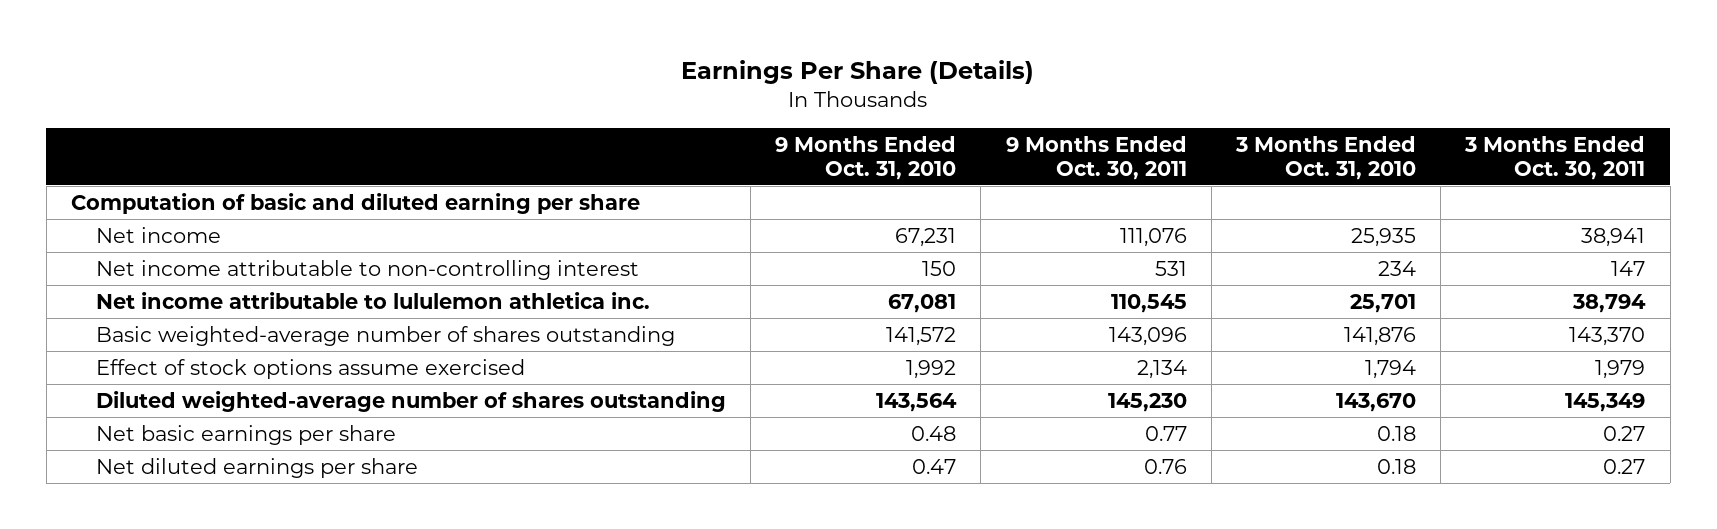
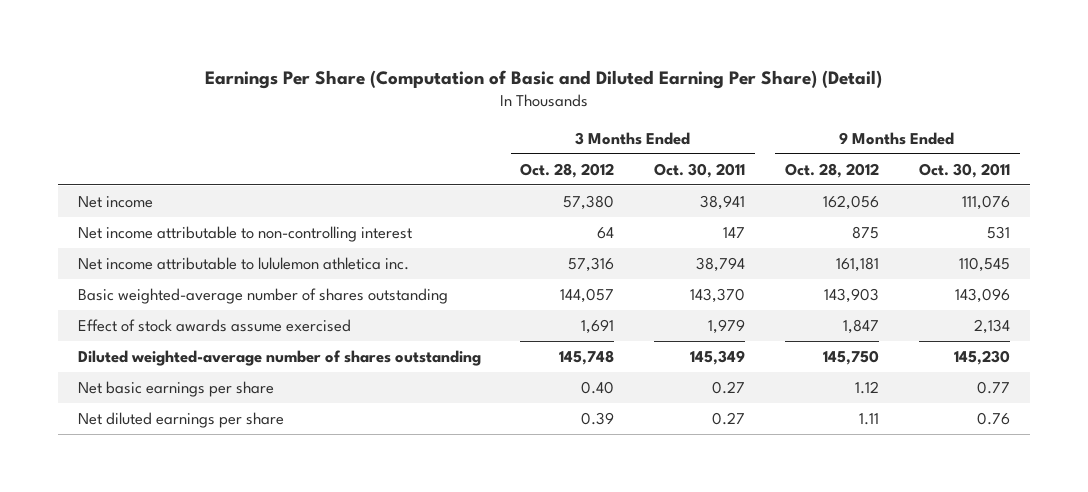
[681,59,1035,84] Earnings Per Share (Details) -> [204,69,882,89] Earnings Per Share (Computation of Basic and Diluted Earning Per Share) (Detail)
[775,135,957,180] 9 Months Ended Oct. 31, 2010 -> none
[1234,135,1416,180] 3 Months Ended Oct. 31, 2010 -> none
none -> [520,162,615,178] Oct. 28, 2012
none -> [785,162,880,178] Oct. 28, 2012
[71,192,641,214] Computation of basic and diluted earning per share -> none
[95,358,525,379] Effect of stock options assume exercised -> [77,318,351,332] Effect of stock awards assume exercised

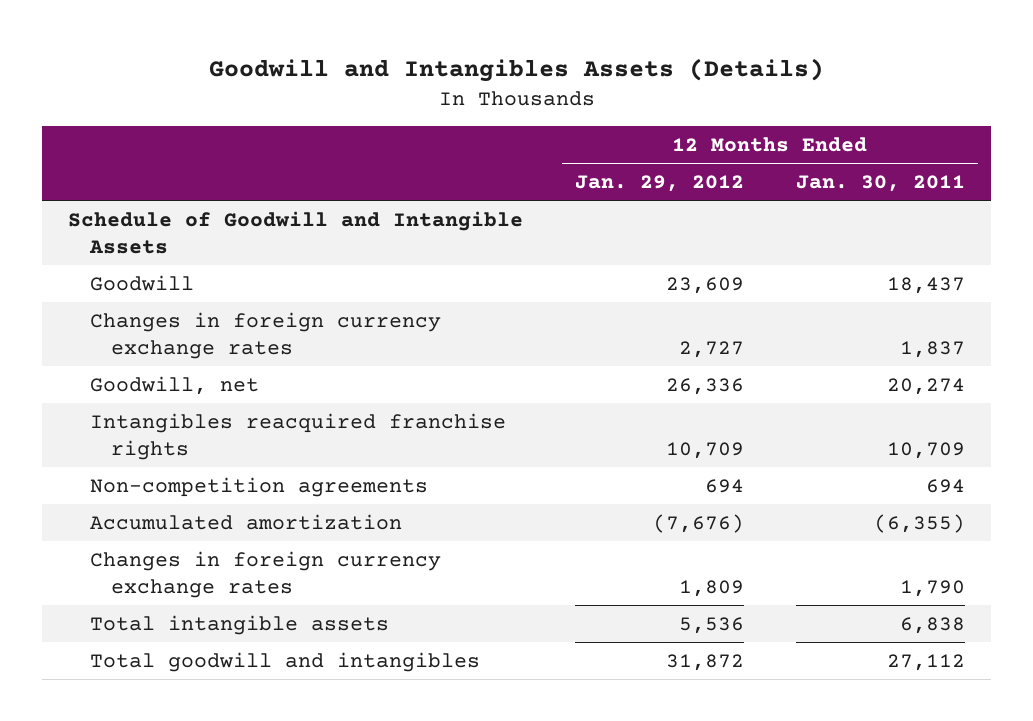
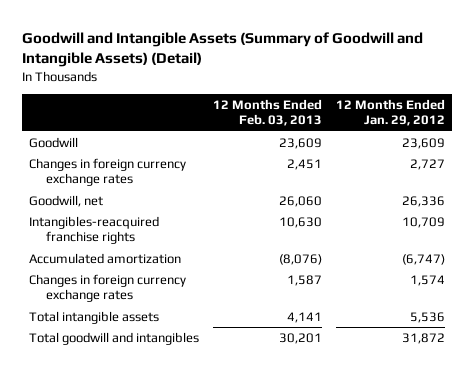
[208,57,824,82] Goodwill and Intangibles Assets (Details) -> [22,31,424,68] Goodwill and Intangible Assets (Summary of Goodwill and Intangible Assets) (Detail)
[796,175,966,193] Jan. 30, 2011 -> none
none -> [213,98,323,127] 12 Months Ended Feb. 03, 2013
[68,210,524,254] Schedule of Goodwill and Intangible Assets -> none
[89,476,428,497] Non-competition agreements -> none
[89,412,506,460] Intangibles reacquired franchise rights -> [29,215,160,245] Intangibles-reacquired franchise rights
[653,513,745,533] (7,676) -> [402,253,446,265] (6,747)
[679,579,745,597] 1,809 -> [410,274,446,286] 1,574

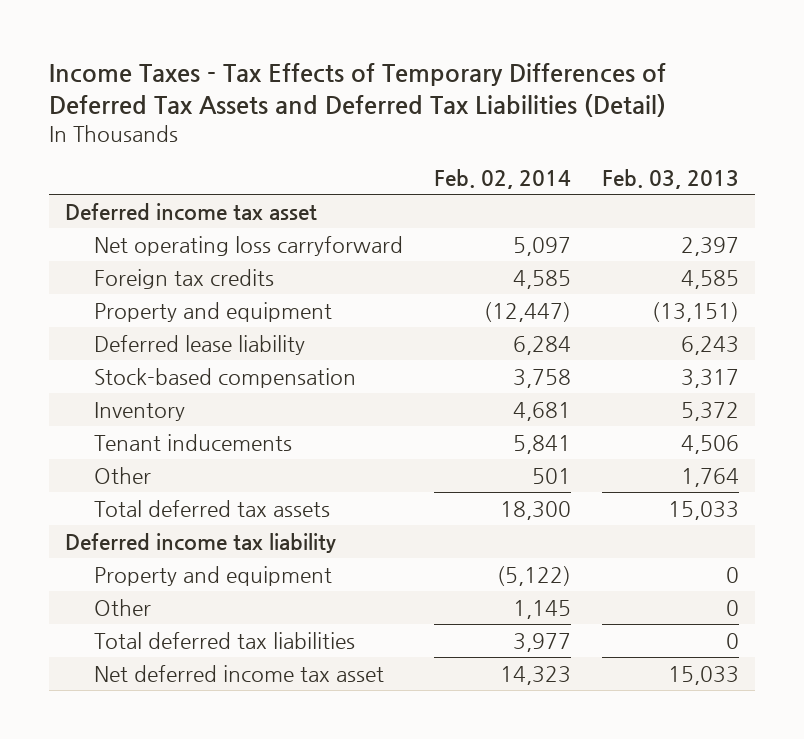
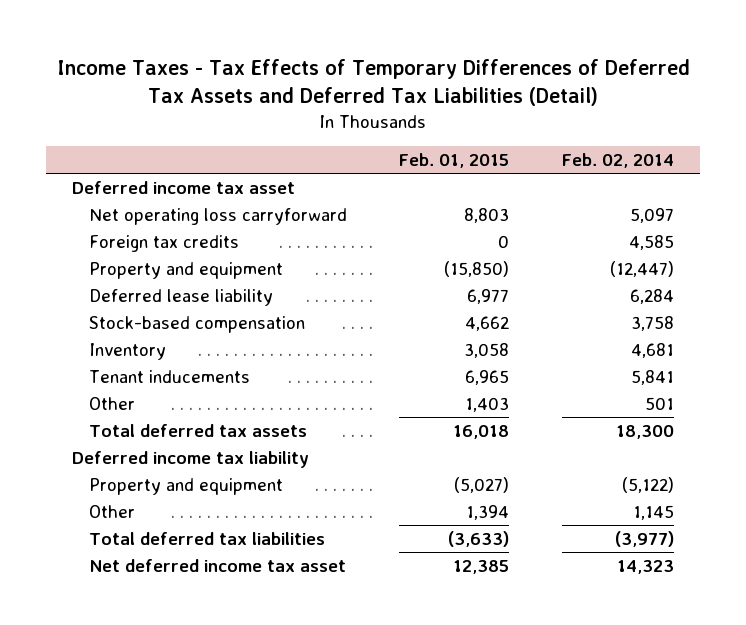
[602,169,740,190] Feb. 03, 2013 -> none
none -> [399,152,510,168] Feb. 01, 2015
[512,632,571,652] 3,977 -> [614,530,674,547] (3,977)

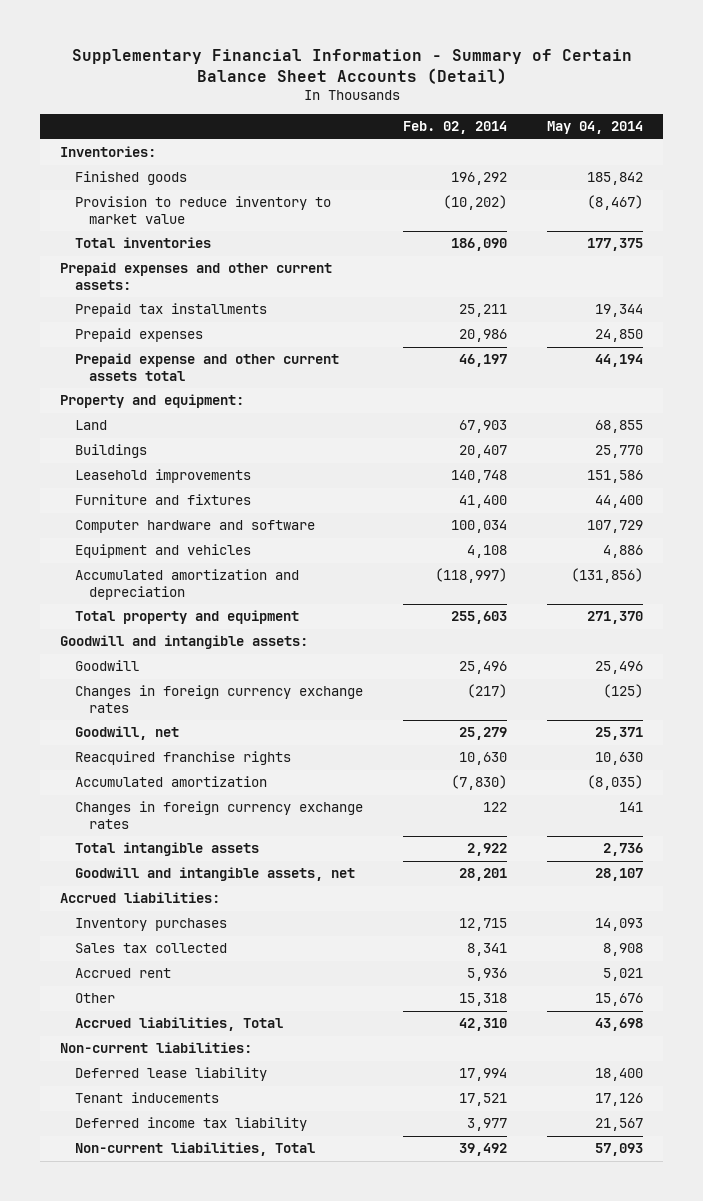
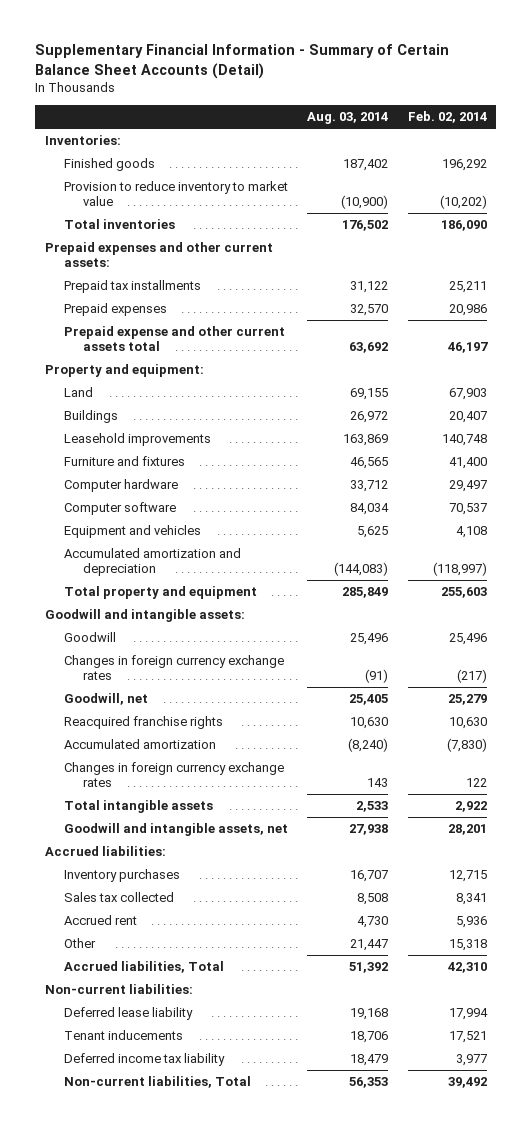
[547,121,644,135] May 04, 2014 -> none
none -> [307,112,389,125] Aug. 03, 2014
none -> [64,479,179,493] Computer hardware
[74,520,315,534] Computer hardware and software -> [64,502,177,516] Computer software
[450,520,507,534] 100,034 -> [448,503,487,516] 70,537

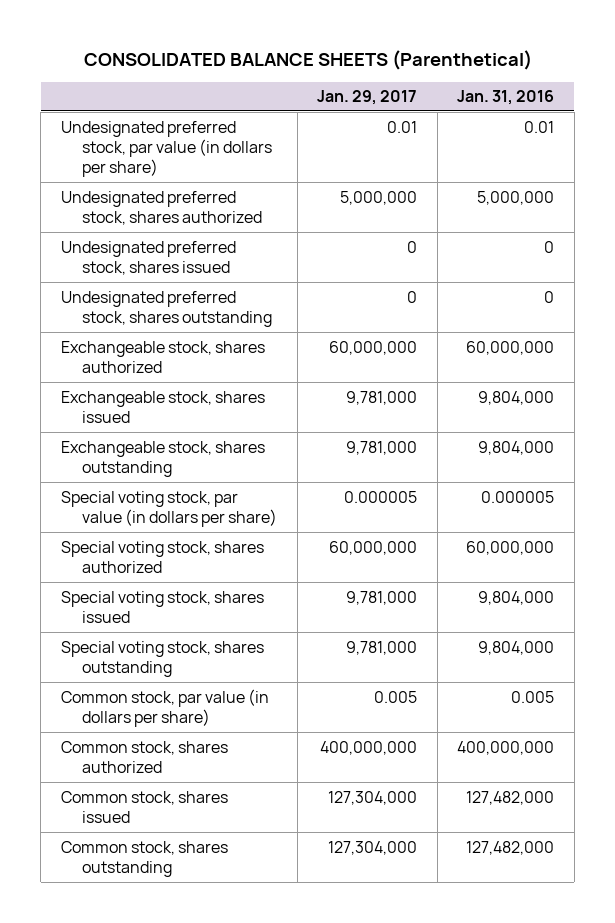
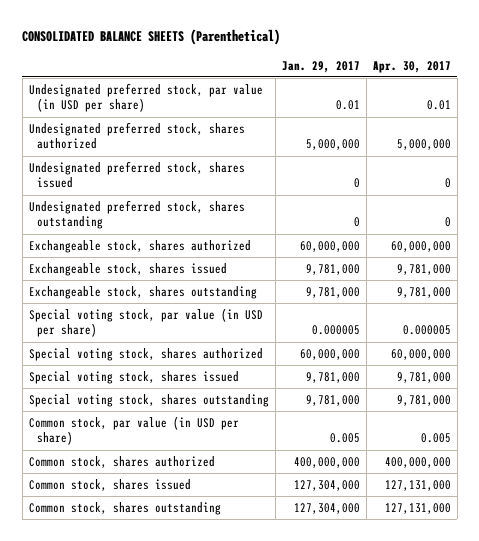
[457,90,555,106] Jan. 31, 2016 -> none
none -> [372,60,451,73] Apr. 30, 2017
[60,120,272,178] Undesignated preferred stock, par value (in dollars per share) -> [28,82,263,113] Undesignated preferred stock, par value (in USD per share)
[60,490,277,527] Special voting stock, par value (in dollars per share) -> [28,307,263,338] Special voting stock, par value (in USD per share)
[60,688,269,727] Common stock, par value (in dollars per share) -> [28,415,239,446] Common stock, par value (in USD per share)

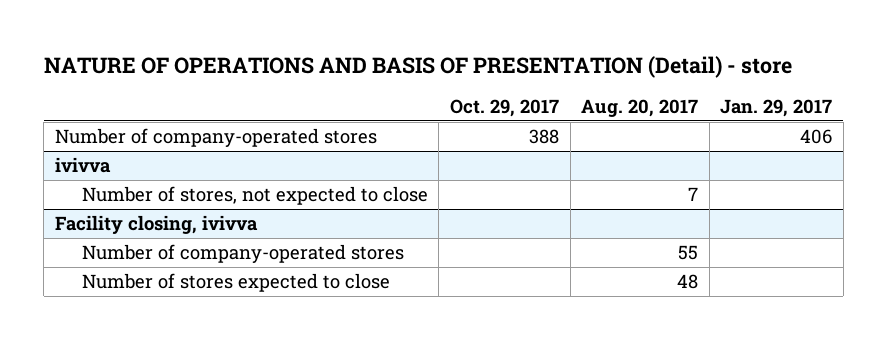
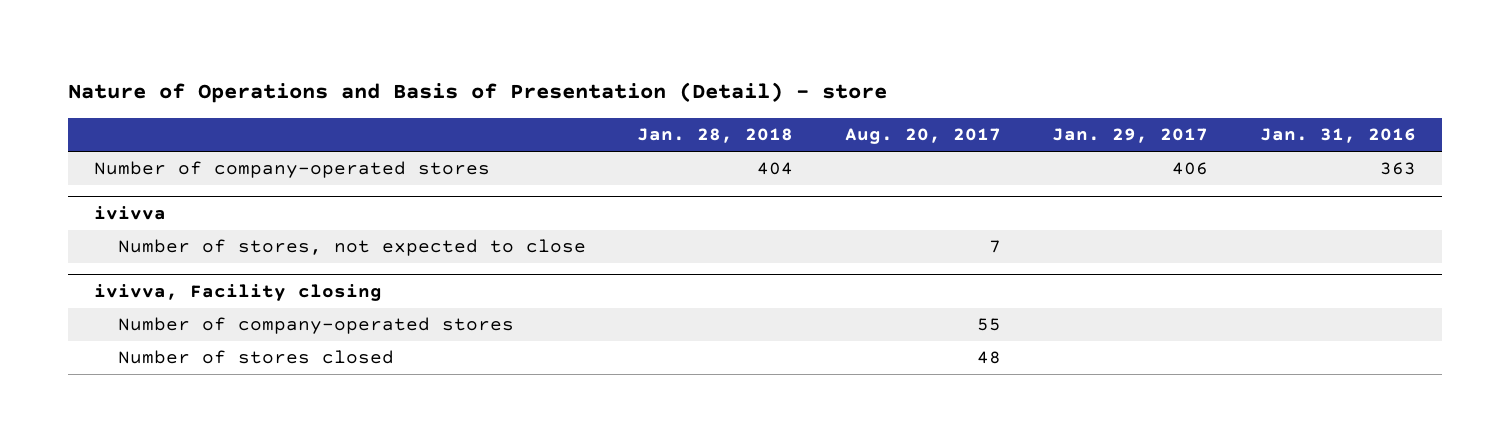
[43,55,792,78] NATURE OF OPERATIONS AND BASIS OF PRESENTATION (Detail) - store -> [68,82,888,104] Nature of Operations and Basis of Presentation (Detail) - store
[449,98,559,117] Oct. 29, 2017 -> none
none -> [637,128,794,144] Jan. 28, 2018
none -> [1259,128,1416,144] Jan. 31, 2016
[55,215,259,235] Facility closing, ivivva -> [93,283,382,301] ivivva, Facility closing
[81,273,390,293] Number of stores expected to close -> [117,350,394,365] Number of stores closed

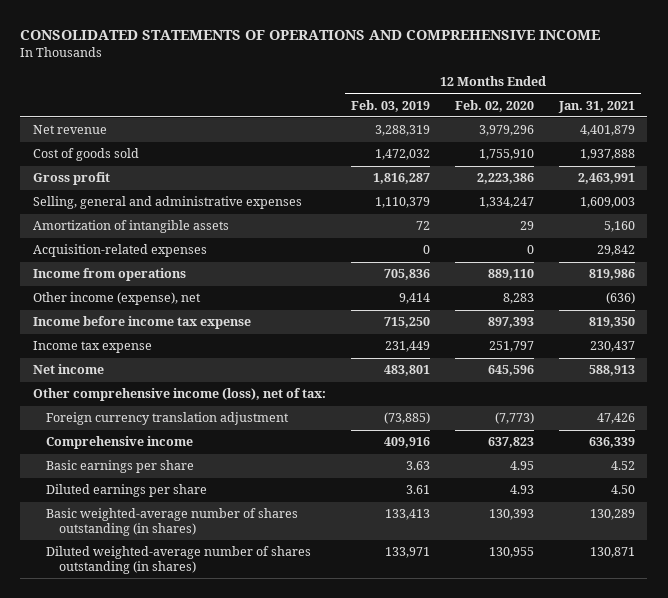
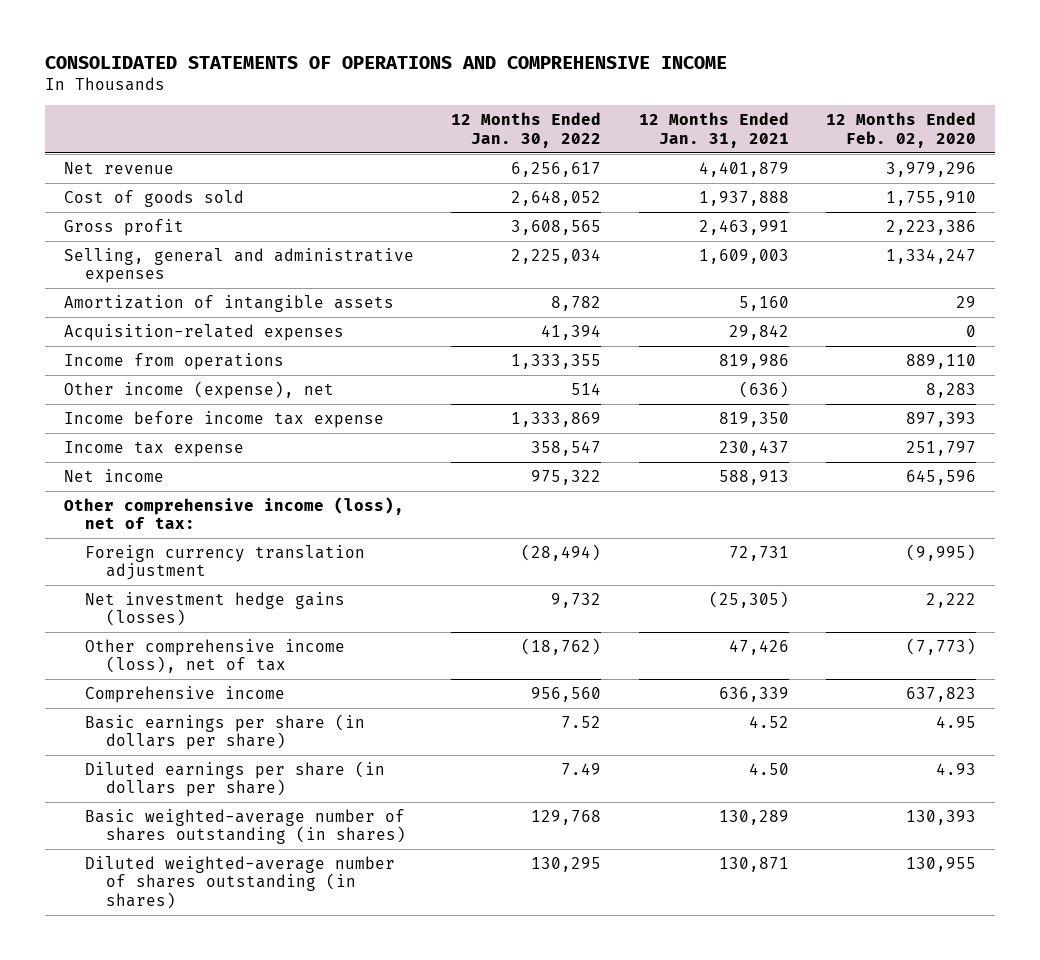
[350,99,430,112] Feb. 03, 2019 -> none
none -> [451,112,602,148] 12 Months Ended Jan. 30, 2022
[494,412,534,425] (7,773) -> [906,543,977,561] (9,995)
[596,413,635,425] 47,426 -> [728,545,789,561] 72,731
none -> [84,591,345,627] Net investment hedge gains (losses)
none -> [84,638,345,674] Other comprehensive income (loss), net of tax
[46,460,195,474] Basic earnings per share -> [84,713,365,751] Basic earnings per share (in dollars per share)
[46,484,208,498] Diluted earnings per share -> [84,760,385,798] Diluted earnings per share (in dollars per share)

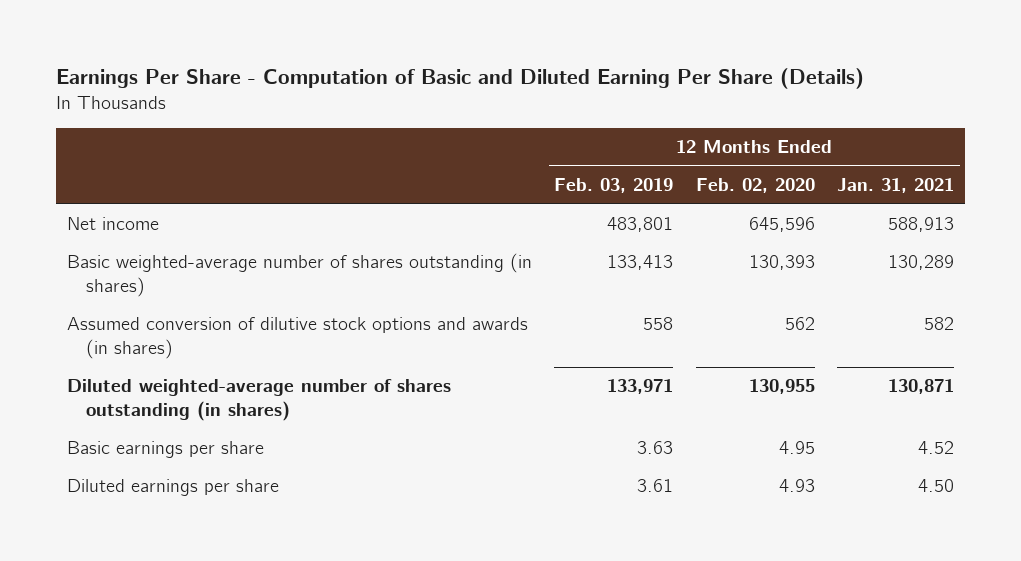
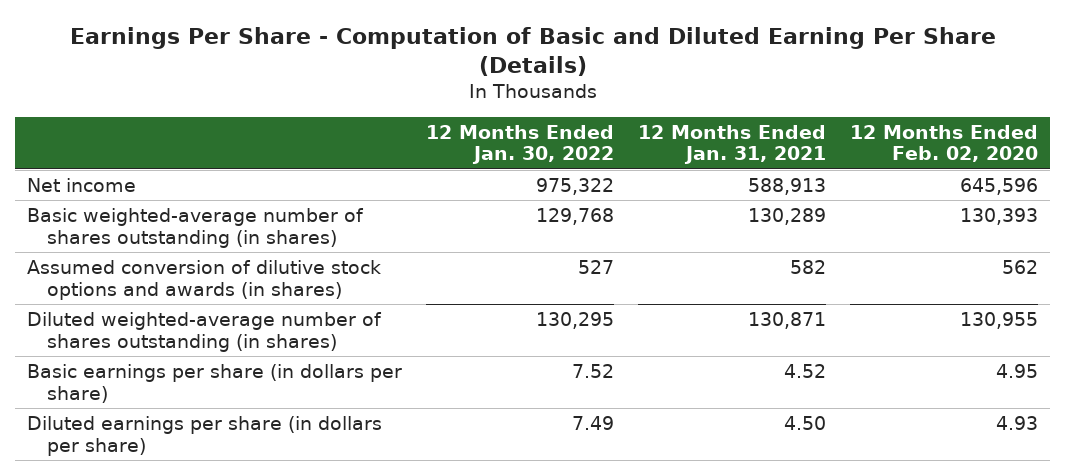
[554,178,674,194] Feb. 03, 2019 -> none
none -> [426,124,615,165] 12 Months Ended Jan. 30, 2022
[66,441,264,459] Basic earnings per share -> [27,363,403,403] Basic earnings per share (in dollars per share)
[66,479,279,497] Diluted earnings per share -> [27,415,383,456] Diluted earnings per share (in dollars per share)

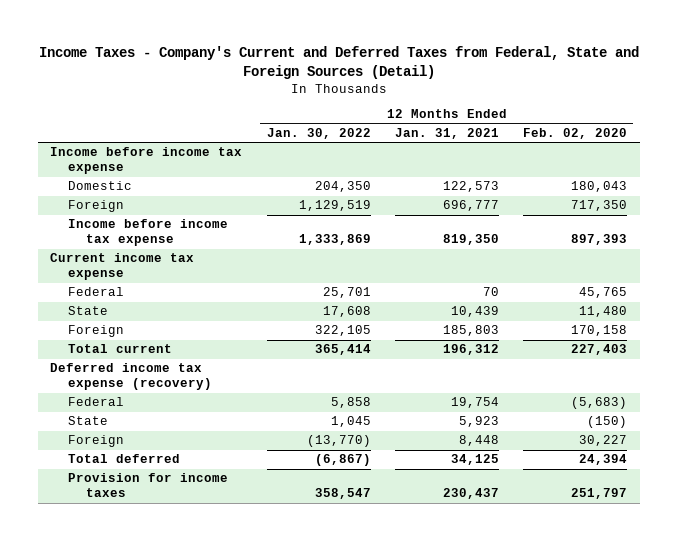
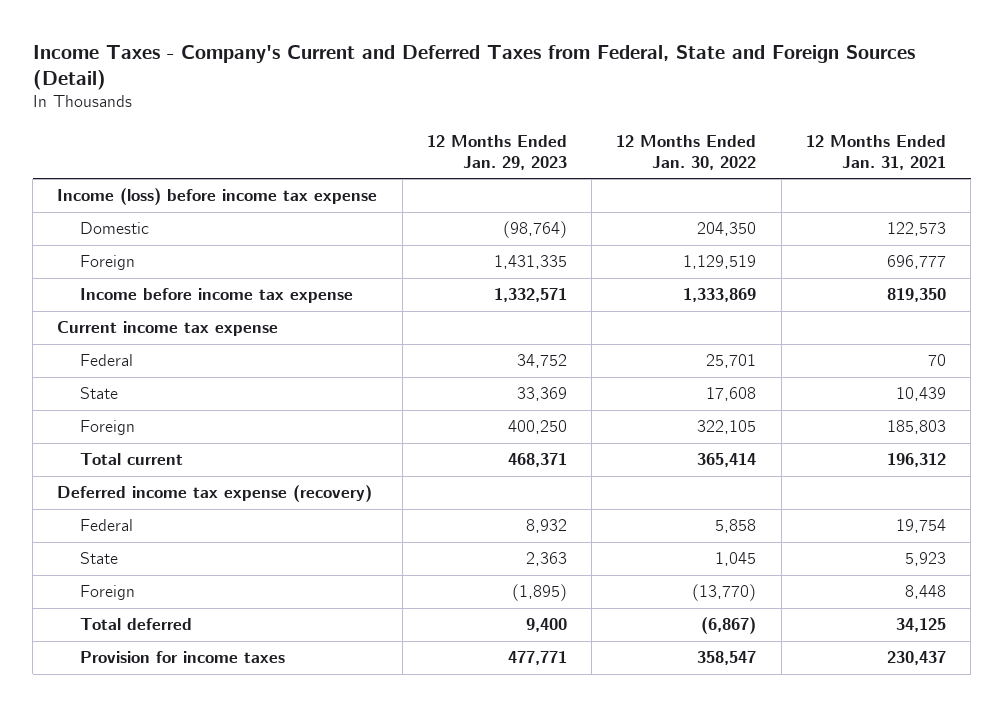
[523,127,628,139] Feb. 02, 2020 -> none
none -> [426,134,567,170] 12 Months Ended Jan. 29, 2023
[50,147,243,175] Income before income tax expense -> [57,188,378,206] Income (loss) before income tax expense

